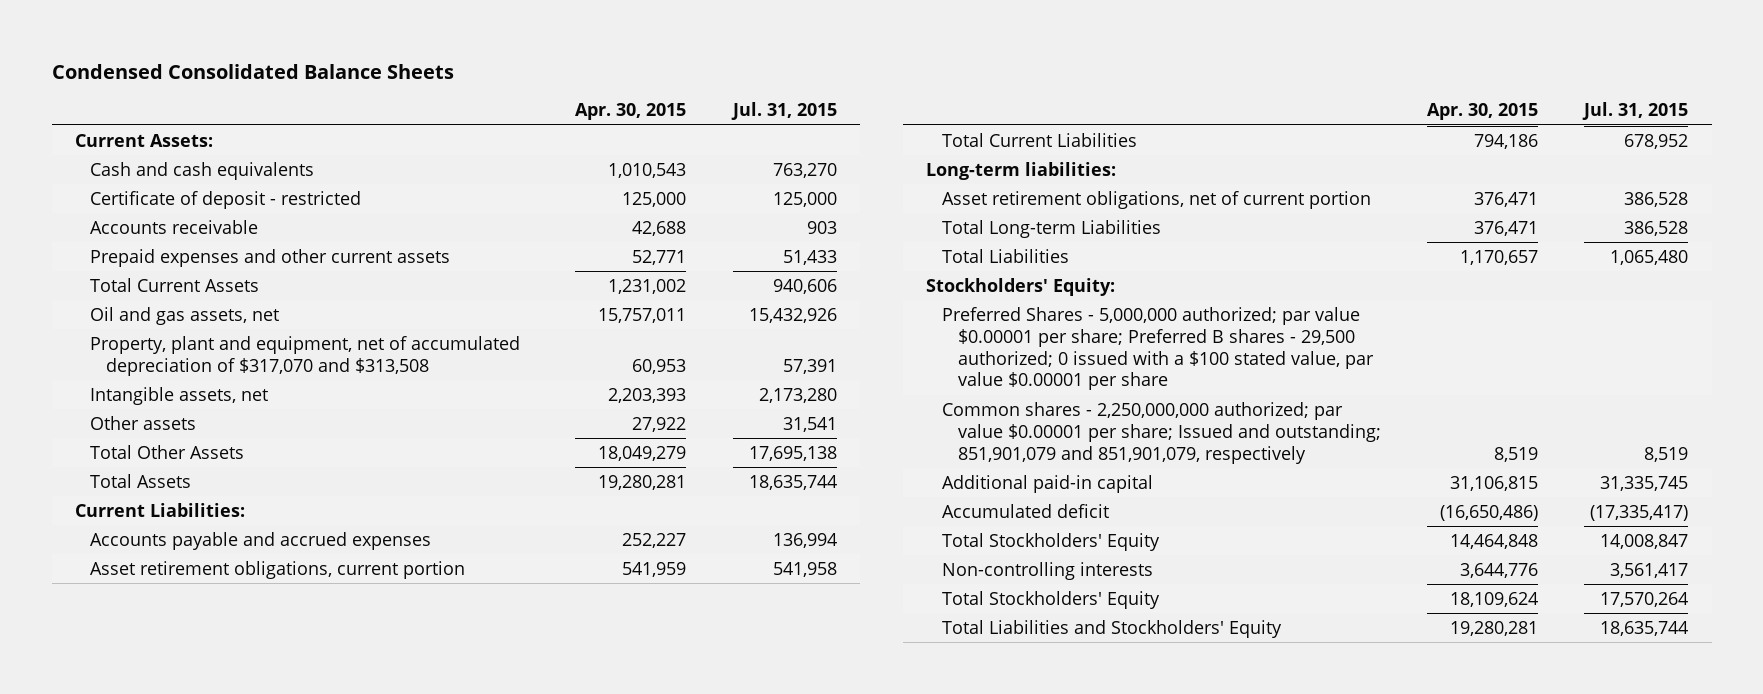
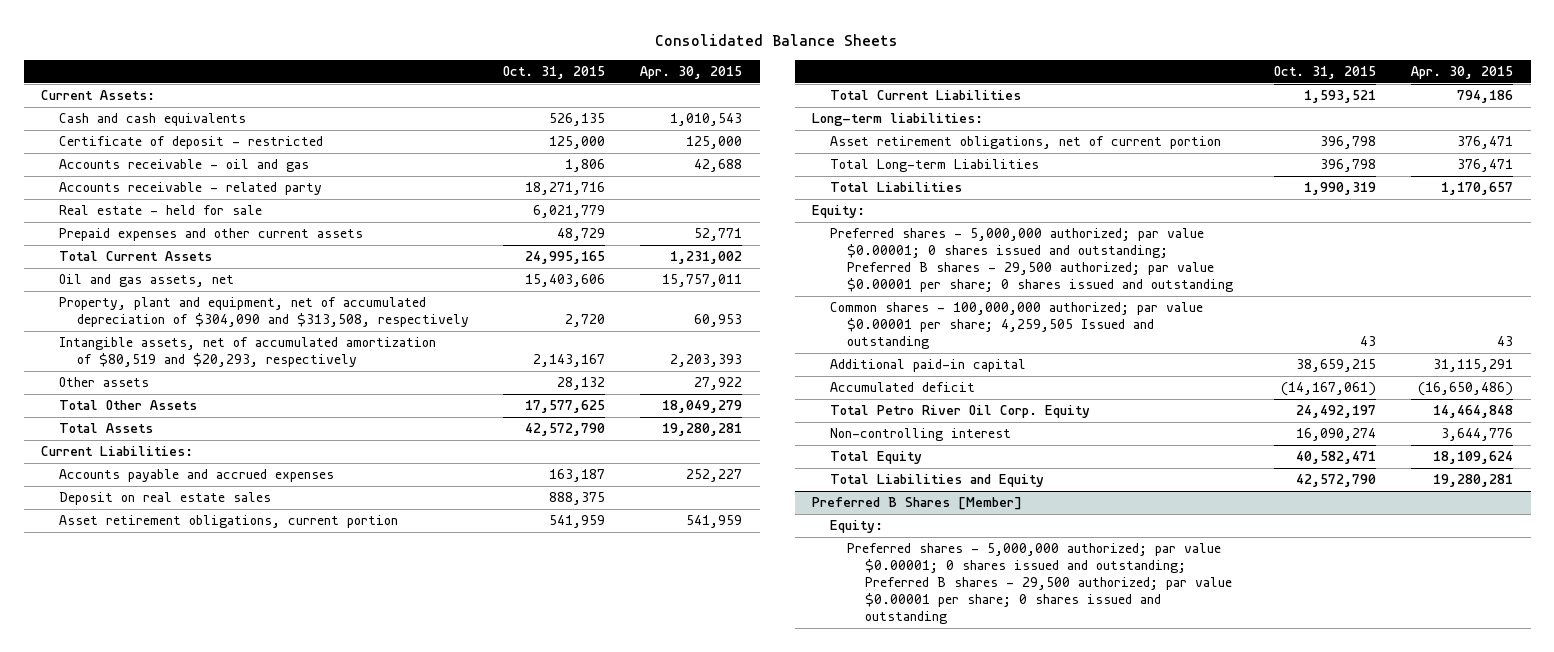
[51,63,454,79] Condensed Consolidated Balance Sheets -> [655,33,899,46] Consolidated Balance Sheets
[730,102,837,121] Jul. 31, 2015 -> none
none -> [503,66,606,80] Oct. 31, 2015
[90,219,259,234] Accounts receivable -> [58,159,309,173] Accounts receivable - oil and gas
none -> [58,182,322,196] Accounts receivable - related party
none -> [58,205,262,216] Real estate - held for sale
[90,335,521,376] Property, plant and equipment, net of accumulated depreciation of $317,070 and $313,508 -> [58,297,469,328] Property, plant and equipment, net of accumulated depreciation of $304,090 and $313,508, respectively
[90,386,269,405] Intangible assets, net -> [58,337,436,368] Intangible assets, net of accumulated amortization of $80,519 and $20,293, respectively
none -> [58,492,271,506] Deposit on real estate sales
[926,277,1116,296] Stockholders' Equity: -> [812,205,866,219] Equity:
[942,306,1374,391] Preferred Shares - 5,000,000 authorized; par value $0.00001 per share; Preferred B shares - 29,500 authorized; 0 issued with a $100 stated value, par value $0.00001 per share -> [829,228,1234,293] Preferred shares - 5,000,000 authorized; par value $0.00001; 0 shares issued and outstanding; Preferred B shares - 29,500 authorized; par value $0.00001 per share; 0 shares issued and outstanding
[942,401,1381,464] Common shares - 2,250,000,000 authorized; par value $0.00001 per share; Issued and outstanding; 851,901,079 and 851,901,079, respectively -> [829,302,1203,350] Common shares - 100,000,000 authorized; par value $0.00001 per share; 4,259,505 Issued and outstanding
[1494,446,1539,462] 8,519 -> [1497,336,1514,347] 43
[1450,475,1539,491] 31,106,815 -> [1433,359,1514,373] 31,115,291
[942,532,1161,551] Total Stockholders' Equity -> [829,405,1090,419] Total Petro River Oil Corp. Equity
[942,561,1154,580] Non-controlling interests -> [829,428,1011,442] Non-controlling interest
[942,590,1161,609] Total Stockholders' Equity -> [829,451,922,465] Total Equity
[942,619,1283,638] Total Liabilities and Stockholders' Equity -> [829,474,1044,488] Total Liabilities and Equity
none -> [812,497,1023,511] Preferred B Shares [Member]
none -> [829,520,883,534] Equity:
none -> [847,543,1233,625] Preferred shares - 5,000,000 authorized; par value $0.00001; 0 shares issued and outstanding; Preferred B shares - 29,500 authorized; par value $0.00001 per share; 0 shares issued and outstanding

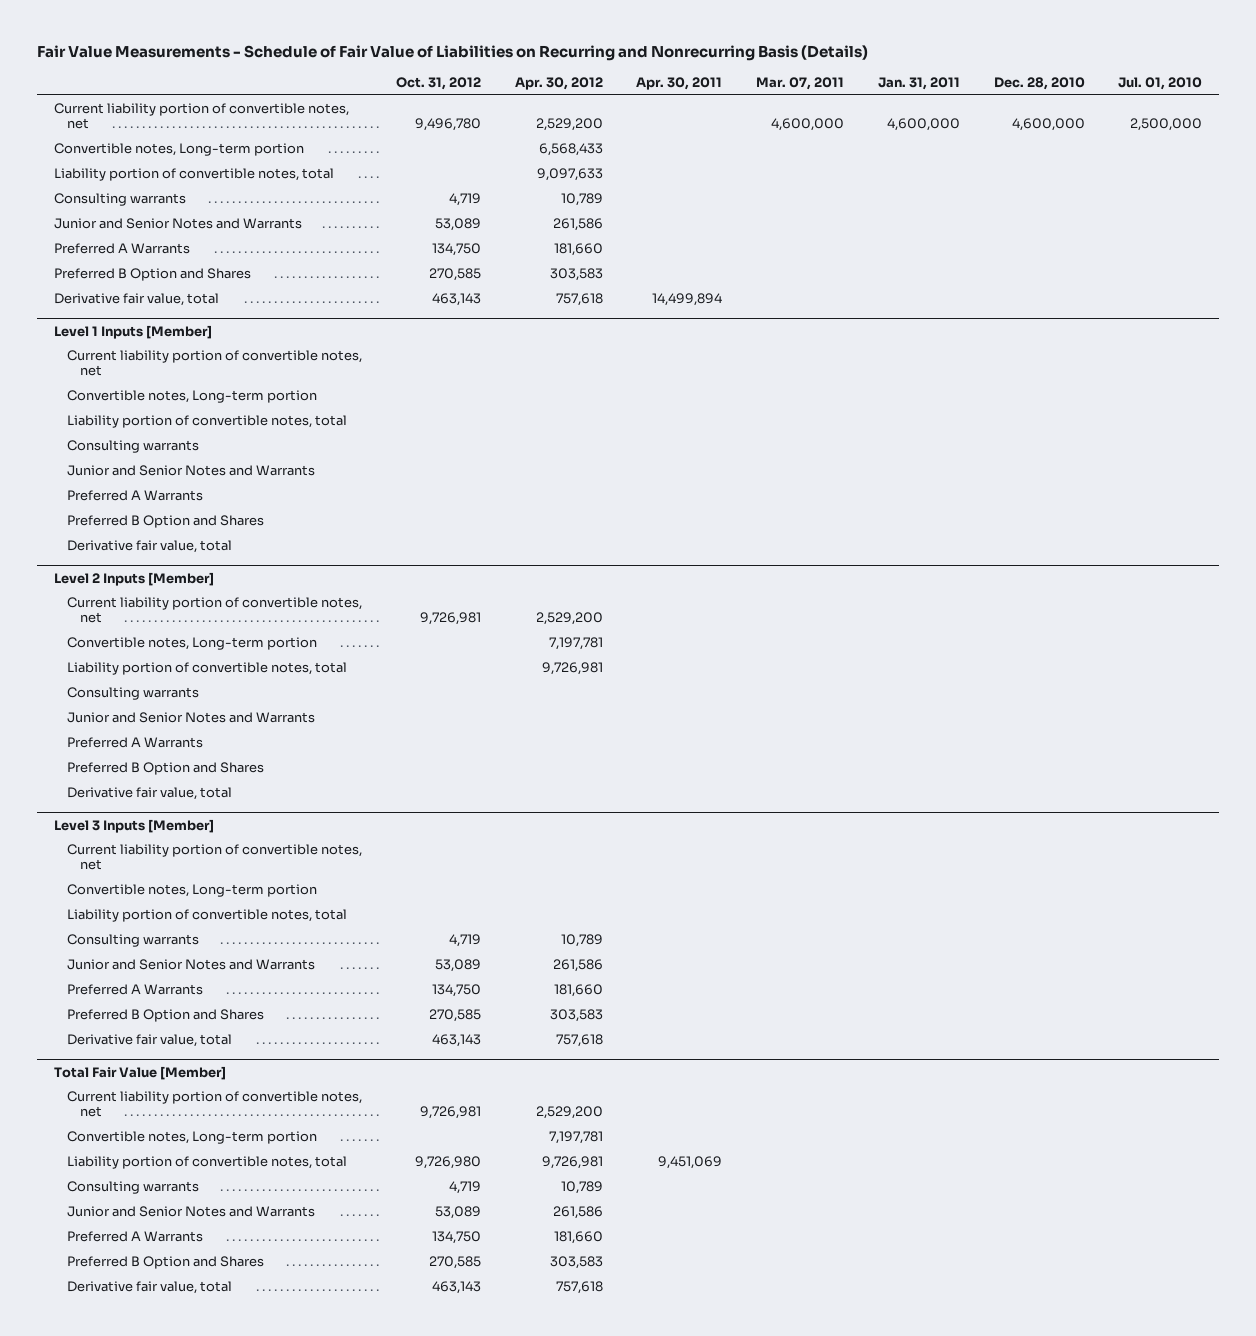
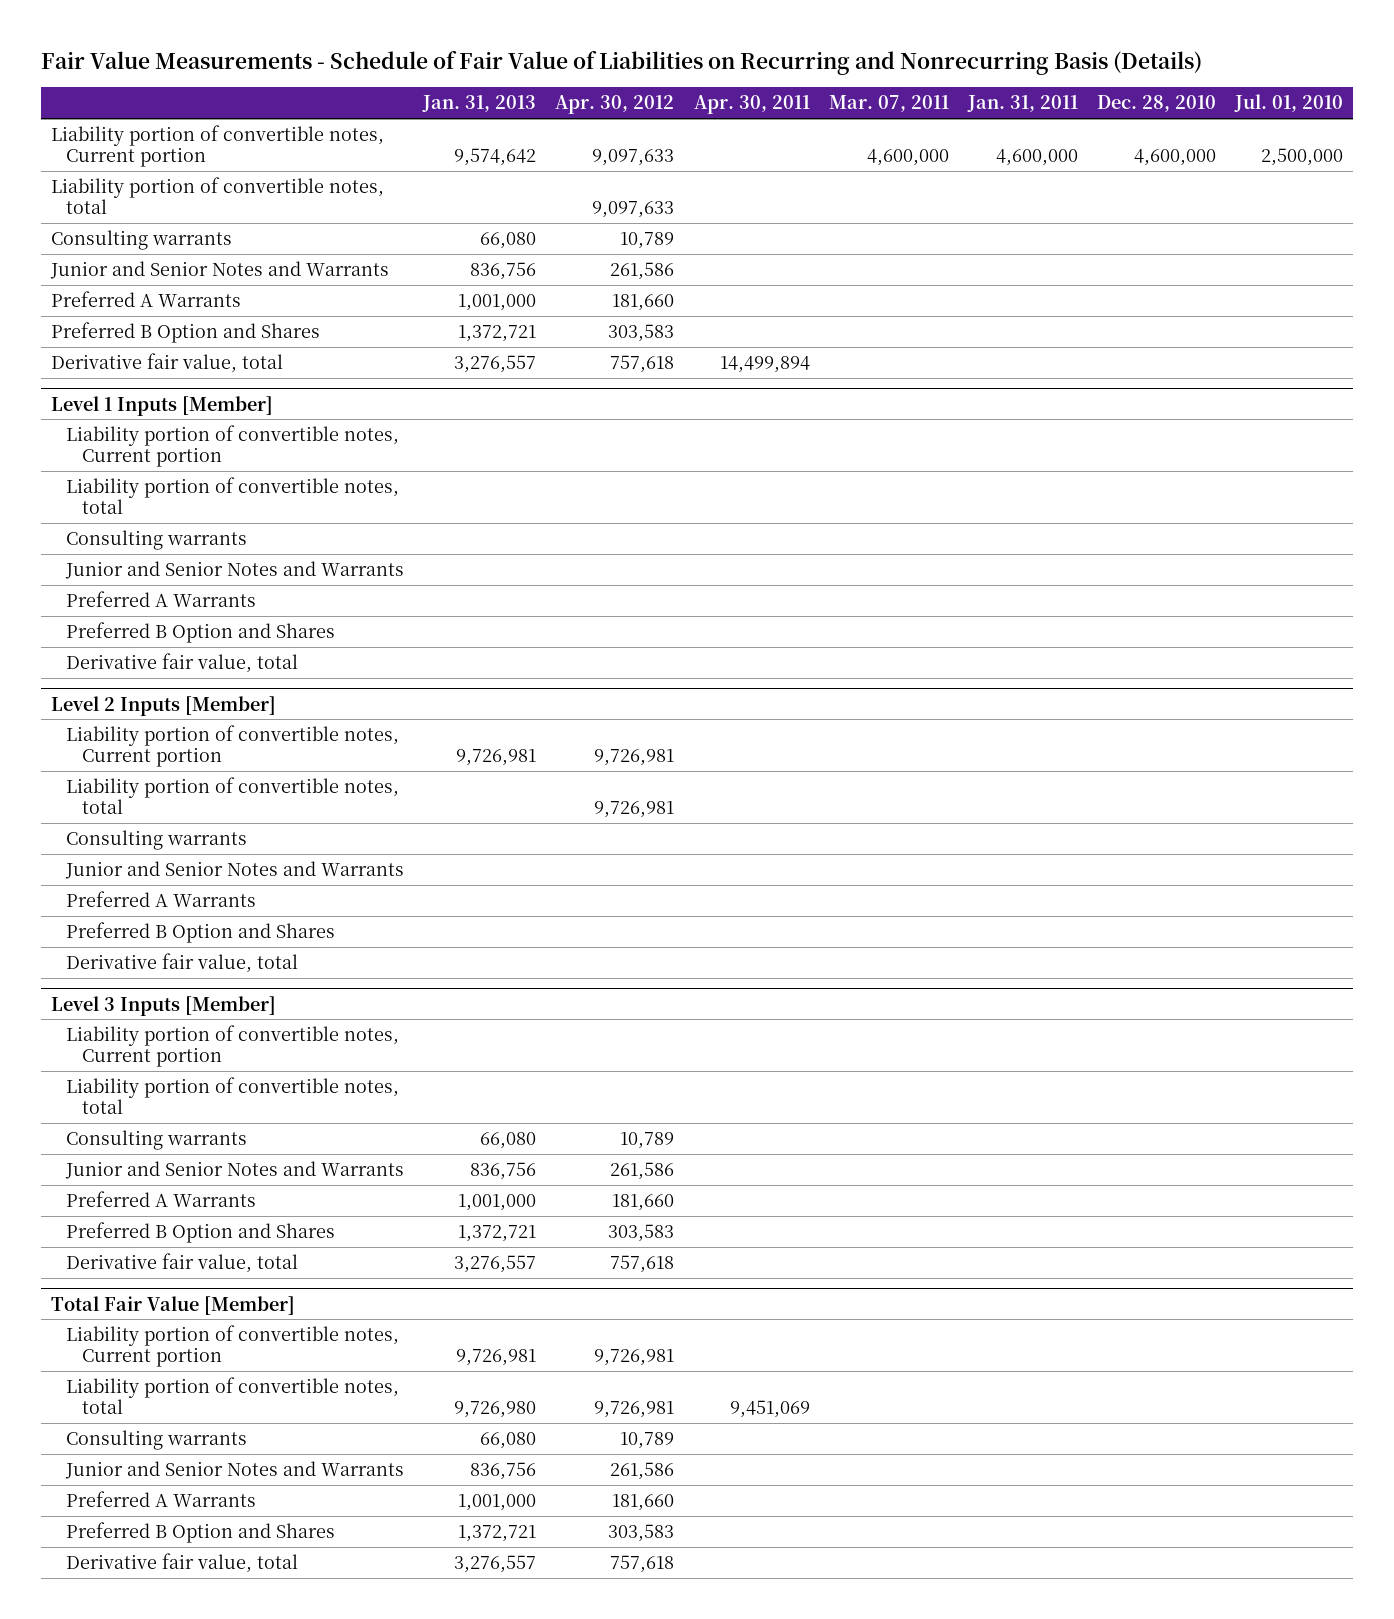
[395,76,481,90] Oct. 31, 2012 -> none
none -> [422,95,537,113] Jan. 31, 2013
[54,143,305,157] Convertible notes, Long-term portion -> none
[54,103,350,130] Current liability portion of convertible notes, net -> [50,125,384,168] Liability portion of convertible notes, Current portion
[535,118,603,132] 2,529,200 -> [592,149,675,167] 9,097,633
[67,390,318,404] Convertible notes, Long-term portion -> none
[67,350,363,377] Current liability portion of convertible notes, net -> [66,425,400,468] Liability portion of convertible notes, Current portion
[67,637,318,651] Convertible notes, Long-term portion -> none
[67,597,363,624] Current liability portion of convertible notes, net -> [66,725,400,768] Liability portion of convertible notes, Current portion
[535,612,603,626] 2,529,200 -> [594,749,675,767] 9,726,981
[67,884,318,898] Convertible notes, Long-term portion -> none
[67,844,363,871] Current liability portion of convertible notes, net -> [66,1025,400,1068] Liability portion of convertible notes, Current portion
[67,1131,318,1145] Convertible notes, Long-term portion -> none
[67,1091,363,1118] Current liability portion of convertible notes, net -> [66,1325,400,1368] Liability portion of convertible notes, Current portion
[535,1106,603,1120] 2,529,200 -> [594,1349,675,1367] 9,726,981

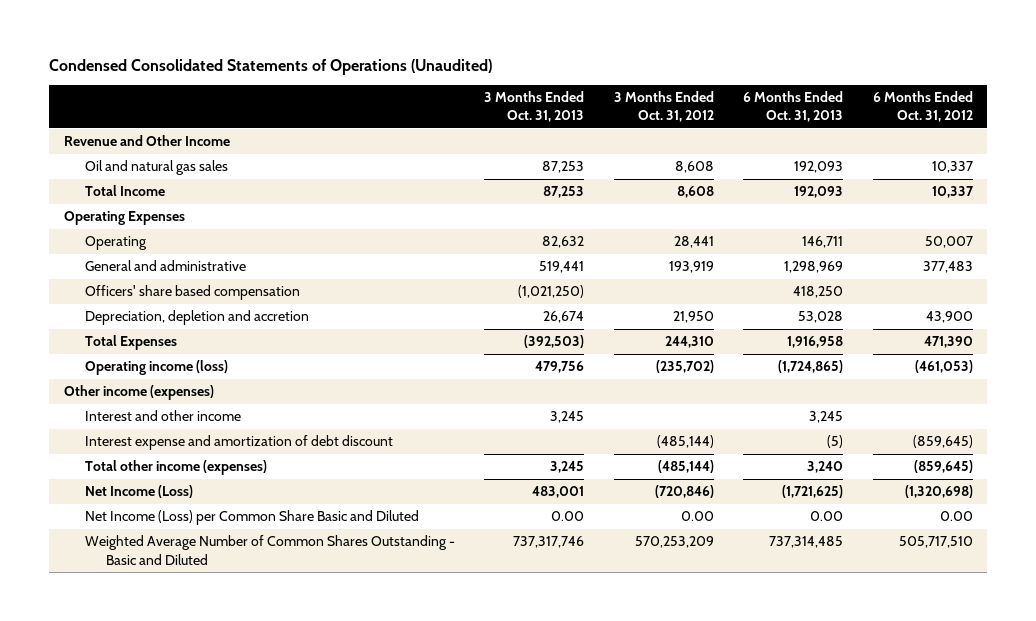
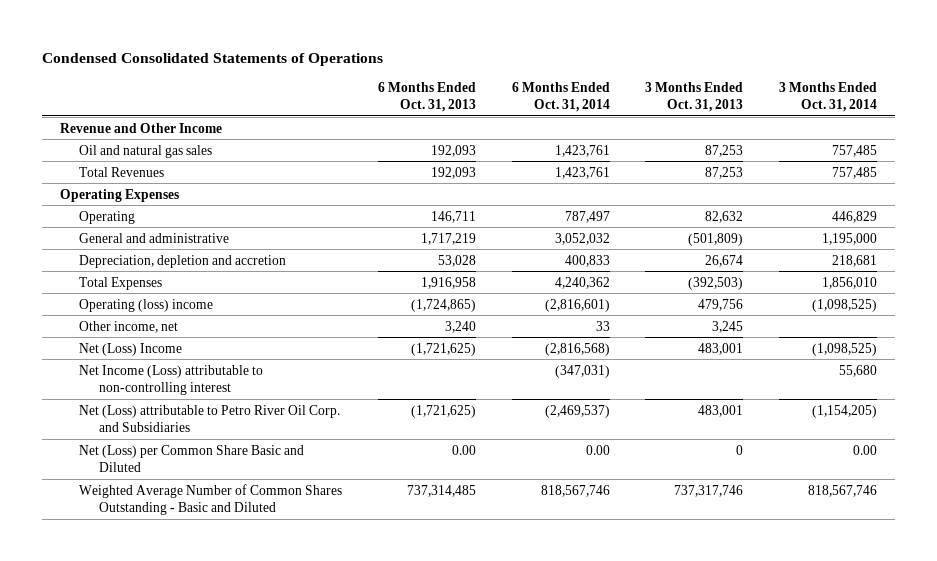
[48,58,492,75] Condensed Consolidated Statements of Operations (Unaudited) -> [42,52,384,66] Condensed Consolidated Statements of Operations
[613,91,714,123] 3 Months Ended Oct. 31, 2012 -> none
[872,91,973,123] 6 Months Ended Oct. 31, 2012 -> none
none -> [511,81,610,112] 6 Months Ended Oct. 31, 2014
none -> [778,81,877,112] 3 Months Ended Oct. 31, 2014
[84,185,165,197] Total Income -> [79,166,165,177] Total Revenues
[84,285,300,301] Officers' share based compensation -> none
[539,261,585,274] 519,441 -> [688,232,744,246] (501,809)
[784,261,844,274] 1,298,969 -> [421,232,477,245] 1,717,219
[63,385,214,401] Other income (expenses) -> none
[84,410,241,422] Interest and other income -> none
[84,435,393,451] Interest expense and amortization of debt discount -> none
[84,360,228,376] Operating income (loss) -> [79,298,214,312] Operating (loss) income
[84,460,267,476] Total other income (expenses) -> [79,320,179,333] Other income, net
none -> [79,342,183,356] Net (Loss) Income
none -> [79,364,264,395] Net Income (Loss) attributable to non-controlling interest
[84,485,193,499] Net Income (Loss) -> [79,404,341,432] Net (Loss) attributable to Petro River Oil Corp. and Subsidiaries
[84,510,419,526] Net Income (Loss) per Common Share Basic and Diluted -> [79,444,305,472] Net (Loss) per Common Share Basic and Diluted
[551,511,585,522] 0.00 -> [736,444,744,455] 0

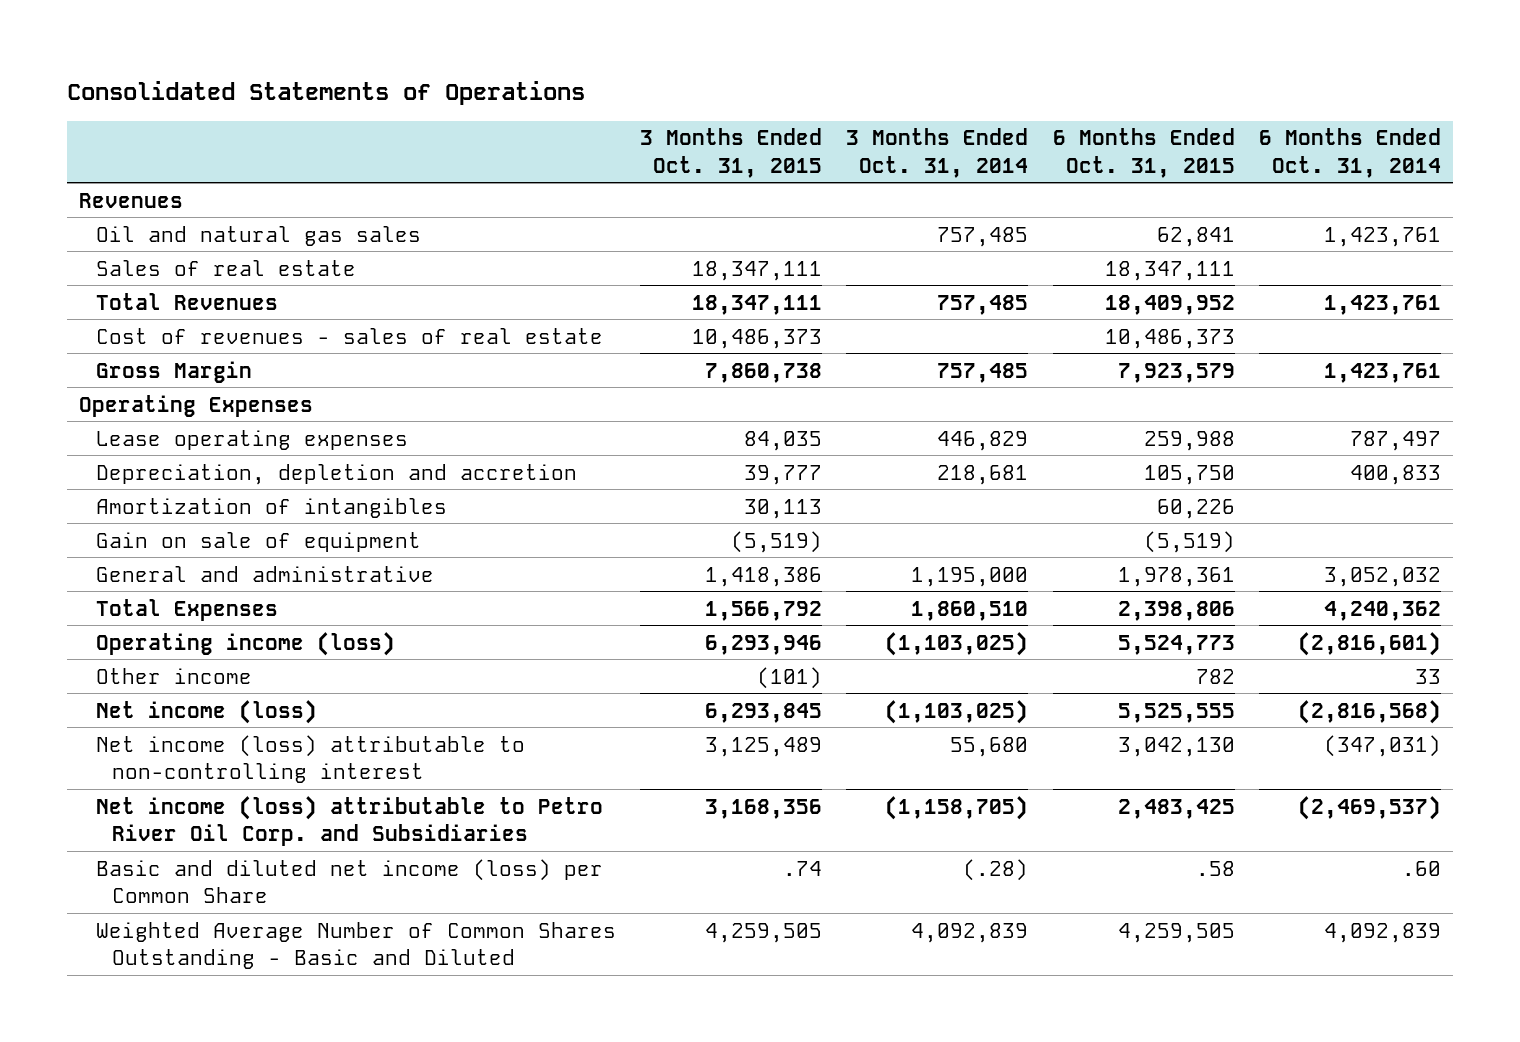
[42,52,384,66] Condensed Consolidated Statements of Operations -> [67,80,586,105] Consolidated Statements of Operations
[378,81,477,112] 6 Months Ended Oct. 31, 2013 -> none
[645,81,744,112] 3 Months Ended Oct. 31, 2013 -> none
none -> [639,128,822,178] 3 Months Ended Oct. 31, 2015
none -> [1052,128,1235,178] 6 Months Ended Oct. 31, 2015
[59,122,222,133] Revenue and Other Income -> [79,192,184,208] Revenues
none -> [95,259,356,276] Sales of real estate
none -> [95,327,603,344] Cost of revenues - sales of real estate
none -> [95,360,252,383] Gross Margin
[79,210,136,224] Operating -> [95,429,408,450] Lease operating expenses
none -> [95,497,447,518] Amortization of intangibles
none -> [95,531,421,552] Gain on sale of equipment
[79,232,230,243] General and administrative -> [95,565,434,582] General and administrative
[821,276,877,289] 1,856,010 -> [911,600,1029,621] 1,860,510
[79,298,214,312] Operating (loss) income -> [95,631,395,656] Operating income (loss)
[811,298,877,312] (1,098,525) -> [885,631,1029,656] (1,103,025)
[79,320,179,333] Other income, net -> [95,667,252,684] Other income
[79,342,183,356] Net (Loss) Income -> [95,699,317,724] Net income (loss)
[811,342,877,356] (1,098,525) -> [885,699,1029,724] (1,103,025)
[79,364,264,395] Net Income (Loss) attributable to non-controlling interest -> [95,734,525,783] Net income (loss) attributable to non-controlling interest
[79,404,341,432] Net (Loss) attributable to Petro River Oil Corp. and Subsidiaries -> [95,795,603,846] Net income (loss) attributable to Petro River Oil Corp. and Subsidiaries
[811,404,877,418] (1,154,205) -> [885,795,1029,820] (1,158,705)
[79,444,305,472] Net (Loss) per Common Share Basic and Diluted -> [95,858,603,903] Basic and diluted net income (loss) per Common Share
[585,444,610,455] 0.00 -> [1401,860,1441,876] .60
[852,444,877,455] 0.00 -> [963,858,1029,881] (.28)
[540,484,610,497] 818,567,746 -> [1323,922,1441,943] 4,092,839
[807,484,877,497] 818,567,746 -> [911,922,1029,943] 4,092,839

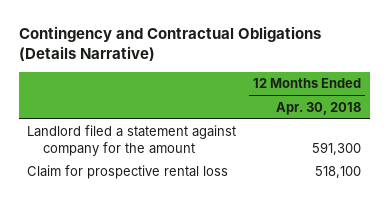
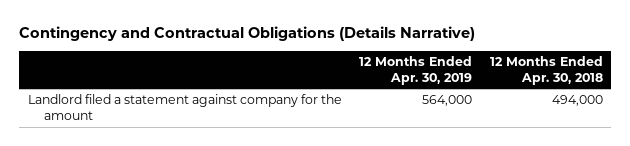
none -> [359,56,473,85] 12 Months Ended Apr. 30, 2019
[27,165,229,180] Claim for prospective rental loss -> none
[312,141,362,155] 591,300 -> [551,95,603,107] 494,000

